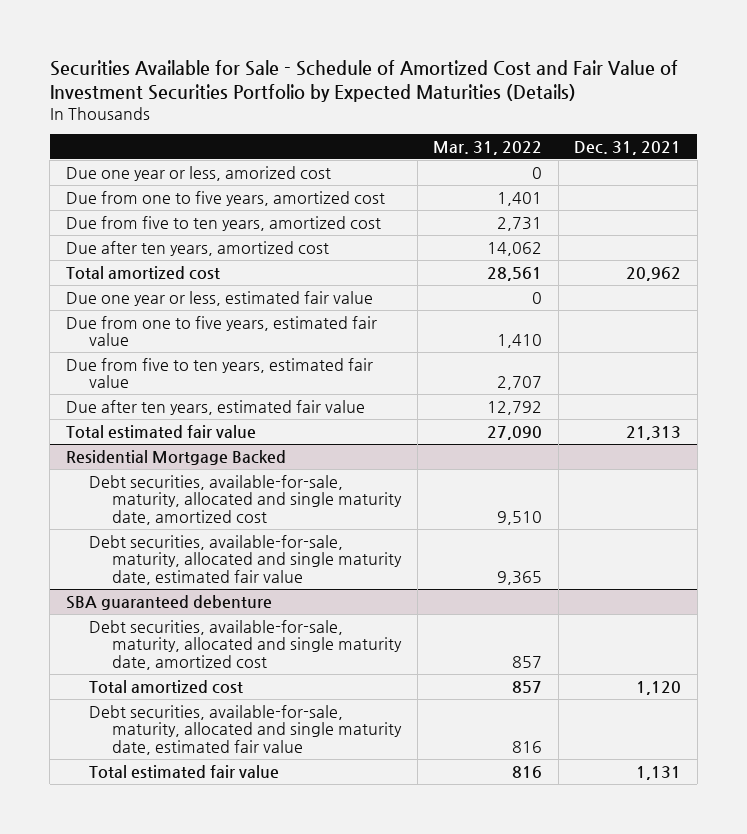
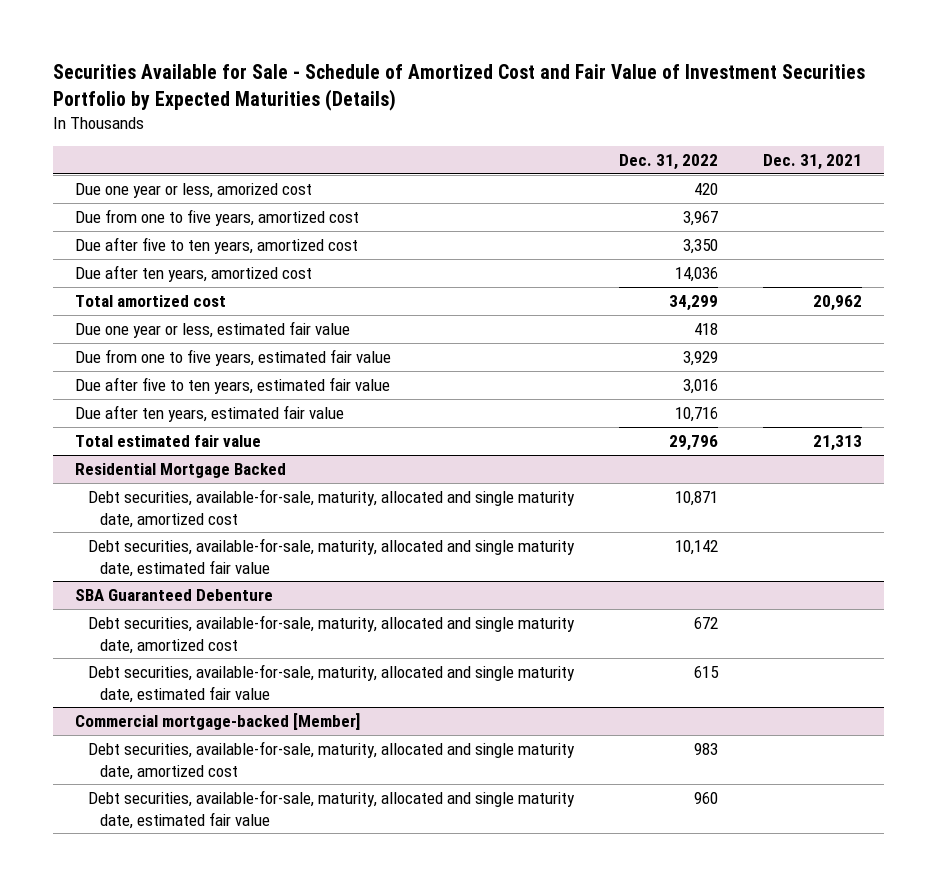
[433,140,543,155] Mar. 31, 2022 -> none
none -> [618,153,718,170] Dec. 31, 2022
[65,215,381,231] Due from five to ten years, amortized cost -> [75,237,359,255] Due after five to ten years, amortized cost
[65,357,373,389] Due from five to ten years, estimated fair value -> [75,377,391,395] Due after five to ten years, estimated fair value
[65,594,272,610] SBA guaranteed debenture -> [75,589,274,602] SBA Guaranteed Debenture
[89,679,244,694] Total amortized cost -> none
[89,764,280,778] Total estimated fair value -> none
none -> [75,713,361,731] Commercial mortgage-backed [Member]
none -> [87,741,575,780] Debt securities, available-for-sale, maturity, allocated and single maturity date, amortized cost
none -> [87,790,575,829] Debt securities, available-for-sale, maturity, allocated and single maturity date, estimated fair value

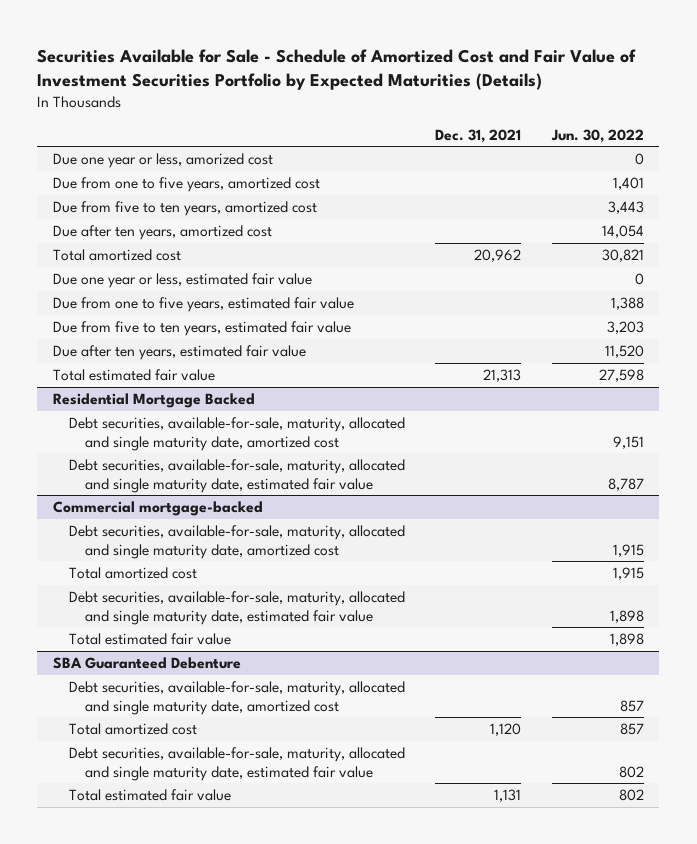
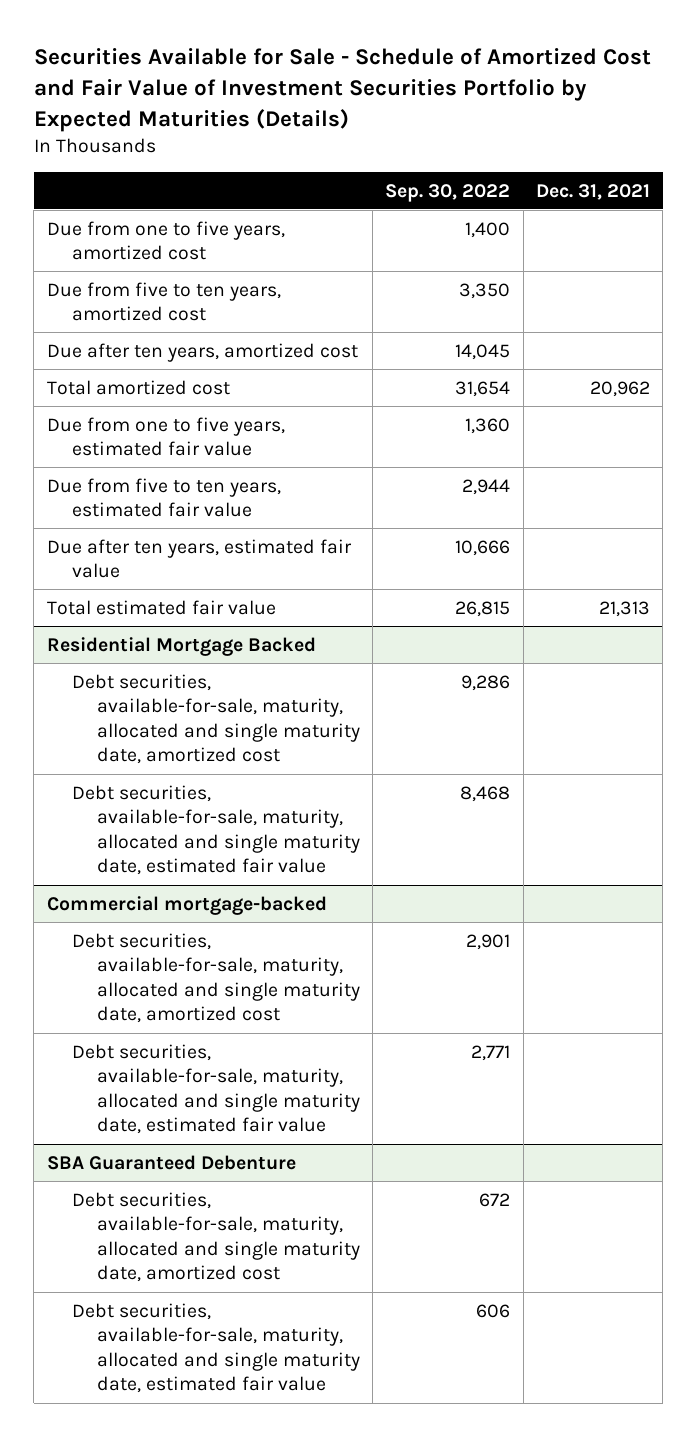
[550,128,644,143] Jun. 30, 2022 -> none
none -> [385,183,511,202] Sep. 30, 2022
[52,152,273,168] Due one year or less, amorized cost -> none
[52,272,312,288] Due one year or less, estimated fair value -> none
[68,566,197,579] Total amortized cost -> none
[68,632,231,645] Total estimated fair value -> none
[68,722,197,735] Total amortized cost -> none
[68,788,231,801] Total estimated fair value -> none

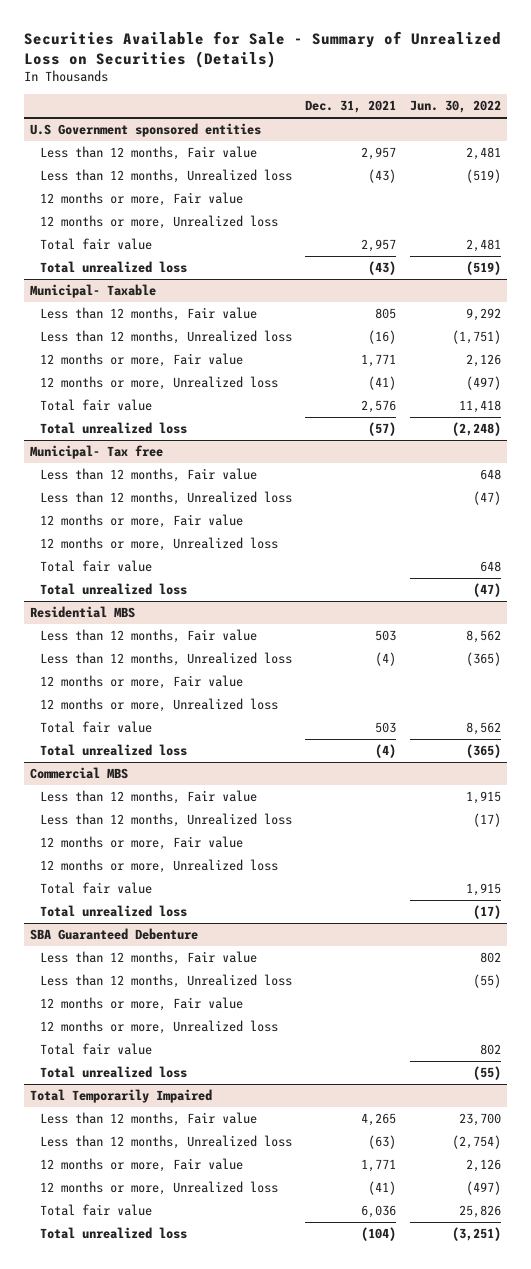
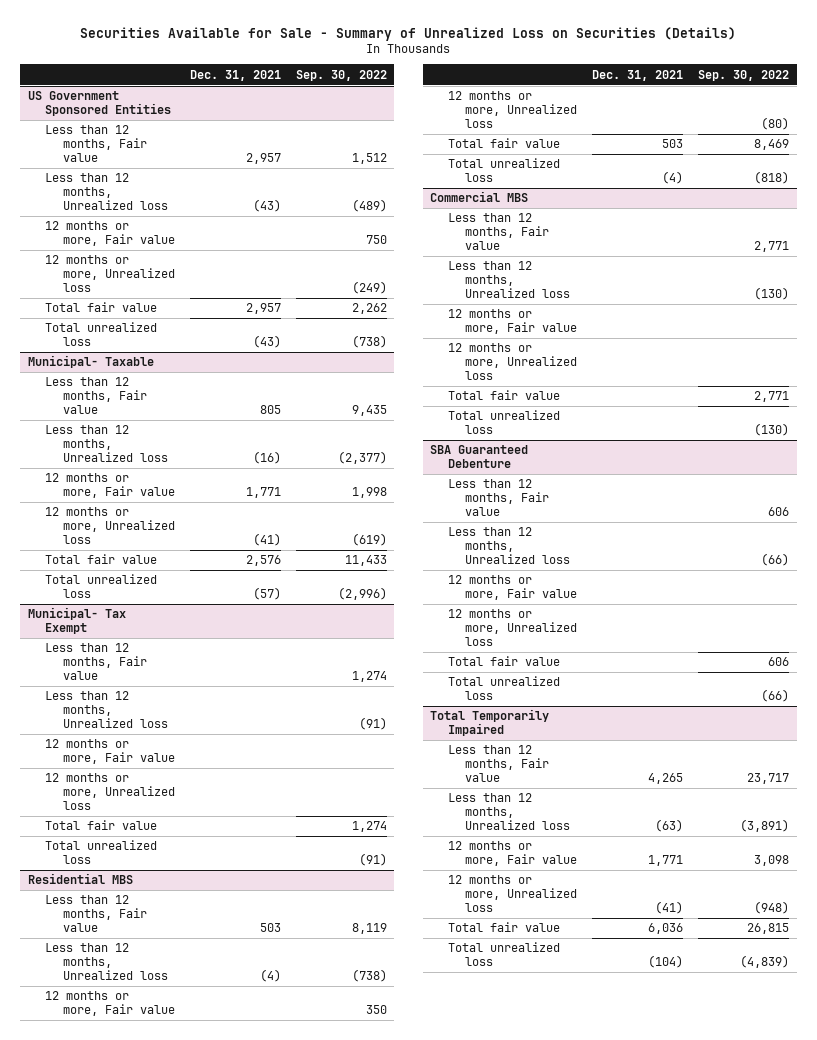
[409,100,501,114] Jun. 30, 2022 -> none
none -> [295,69,387,81] Sep. 30, 2022
[30,123,262,138] U.S Government sponsored entities -> [27,91,172,116] US Government Sponsored Entities
[30,445,164,460] Municipal- Tax free -> [27,607,126,634] Municipal- Tax Exempt

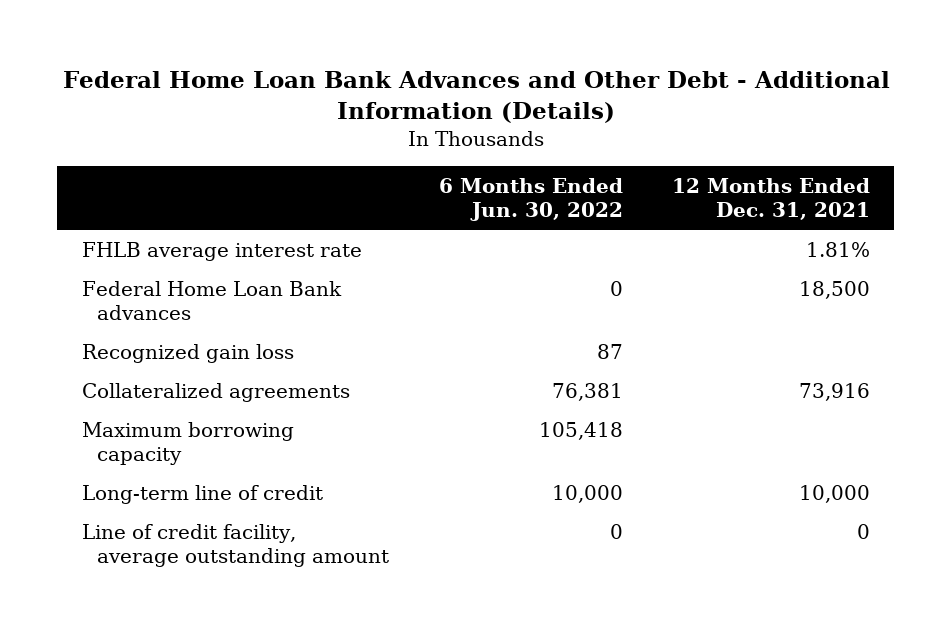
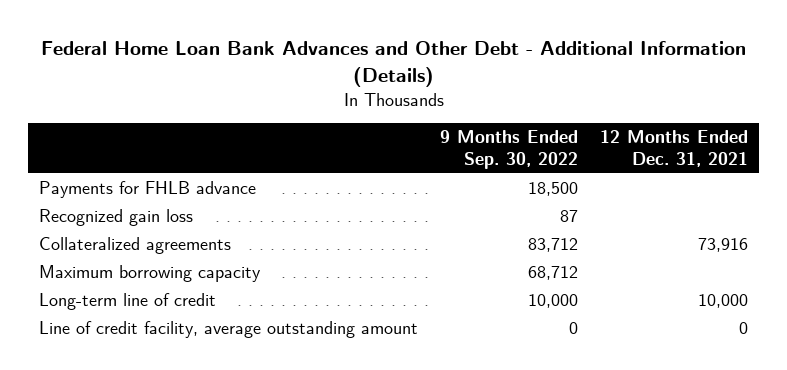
[438,177,623,221] 6 Months Ended Jun. 30, 2022 -> none
none -> [440,129,579,169] 9 Months Ended Sep. 30, 2022
[81,241,362,261] FHLB average interest rate -> none
[81,280,342,320] Federal Home Loan Bank advances -> none
none -> [39,180,257,198] Payments for FHLB advance

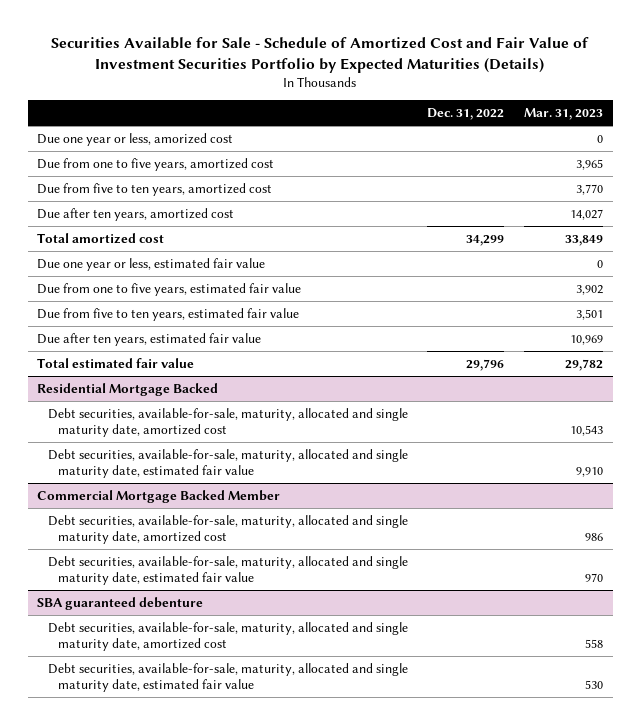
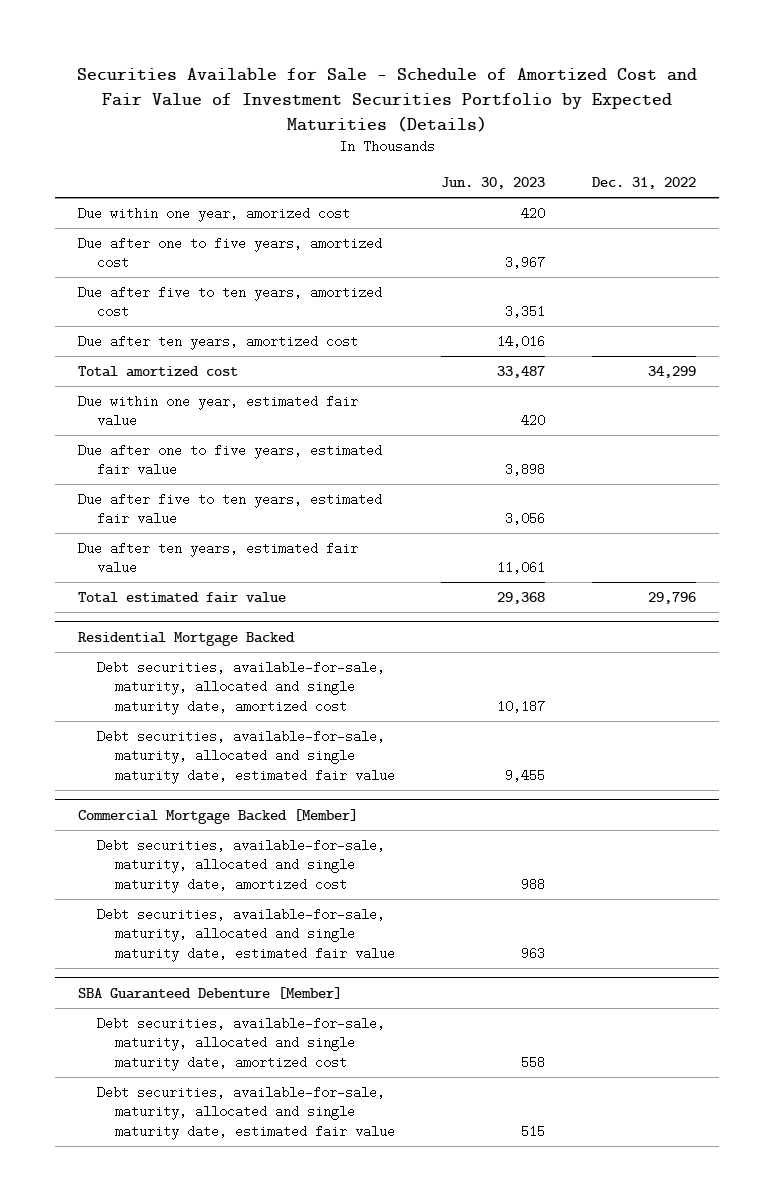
[524,108,604,121] Mar. 31, 2023 -> none
none -> [441,177,546,190] Jun. 30, 2023
[37,132,234,146] Due one year or less, amorized cost -> [78,206,351,222] Due within one year, amorized cost
[37,157,275,171] Due from one to five years, amortized cost -> [78,236,383,270] Due after one to five years, amortized cost
[37,182,273,196] Due from five to ten years, amortized cost -> [78,285,383,319] Due after five to ten years, amortized cost
[37,257,266,271] Due one year or less, estimated fair value -> [78,394,359,428] Due within one year, estimated fair value
[37,282,302,296] Due from one to five years, estimated fair value -> [78,443,383,477] Due after one to five years, estimated fair value
[37,307,300,321] Due from five to ten years, estimated fair value -> [78,492,383,526] Due after five to ten years, estimated fair value
[37,489,281,503] Commercial Mortgage Backed Member -> [78,808,359,824] Commercial Mortgage Backed [Member]
[37,596,204,610] SBA guaranteed debenture -> [78,986,343,999] SBA Guaranteed Debenture [Member]

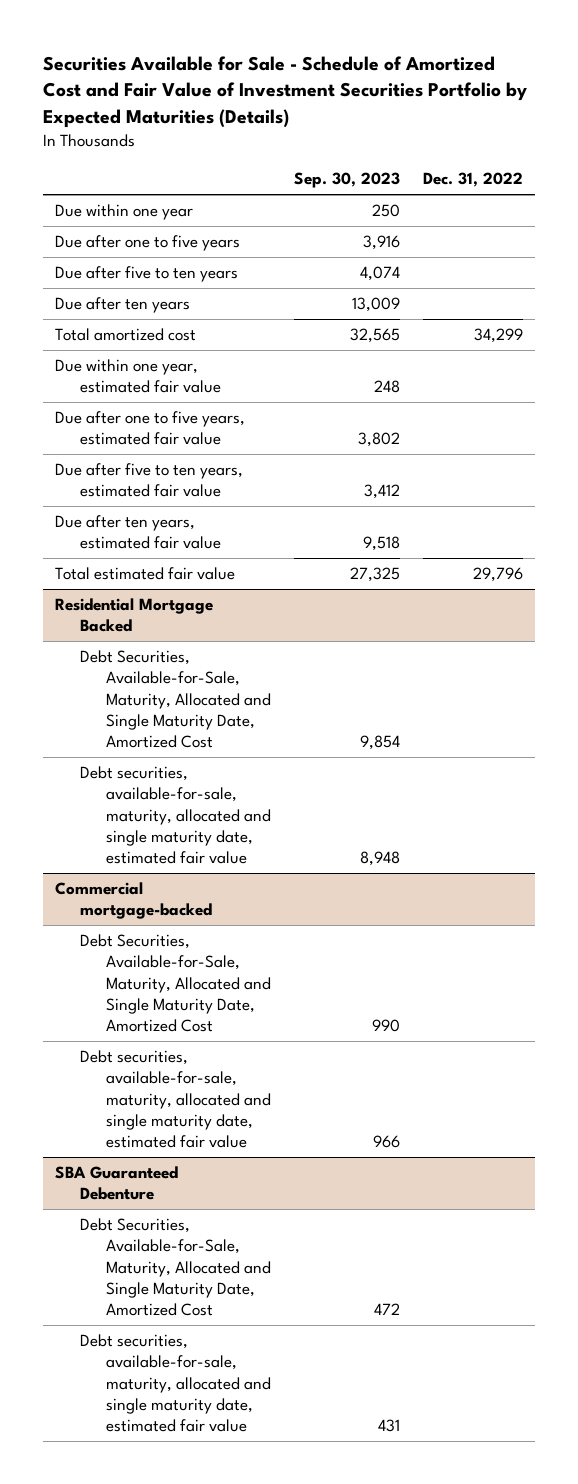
[441,177,546,190] Jun. 30, 2023 -> none
none -> [293,172,400,189] Sep. 30, 2023
[78,206,351,222] Due within one year, amorized cost -> [54,204,193,221] Due within one year
[78,236,383,270] Due after one to five years, amortized cost -> [54,235,240,252] Due after one to five years
[78,285,383,319] Due after five to ten years, amortized cost -> [54,266,238,283] Due after five to ten years
[78,334,359,350] Due after ten years, amortized cost -> [54,297,190,314] Due after ten years
[96,660,385,715] Debt securities, available-for-sale, maturity, allocated and single maturity date, amortized cost -> [80,650,271,749] Debt Securities, Available-for-Sale, Maturity, Allocated and Single Maturity Date, Amortized Cost
[78,808,359,824] Commercial Mortgage Backed [Member] -> [54,882,213,920] Commercial mortgage-backed
[96,838,385,893] Debt securities, available-for-sale, maturity, allocated and single maturity date, amortized cost -> [80,934,271,1033] Debt Securities, Available-for-Sale, Maturity, Allocated and Single Maturity Date, Amortized Cost
[78,986,343,999] SBA Guaranteed Debenture [Member] -> [54,1166,178,1201] SBA Guaranteed Debenture
[96,1016,385,1071] Debt securities, available-for-sale, maturity, allocated and single maturity date, amortized cost -> [80,1218,271,1317] Debt Securities, Available-for-Sale, Maturity, Allocated and Single Maturity Date, Amortized Cost

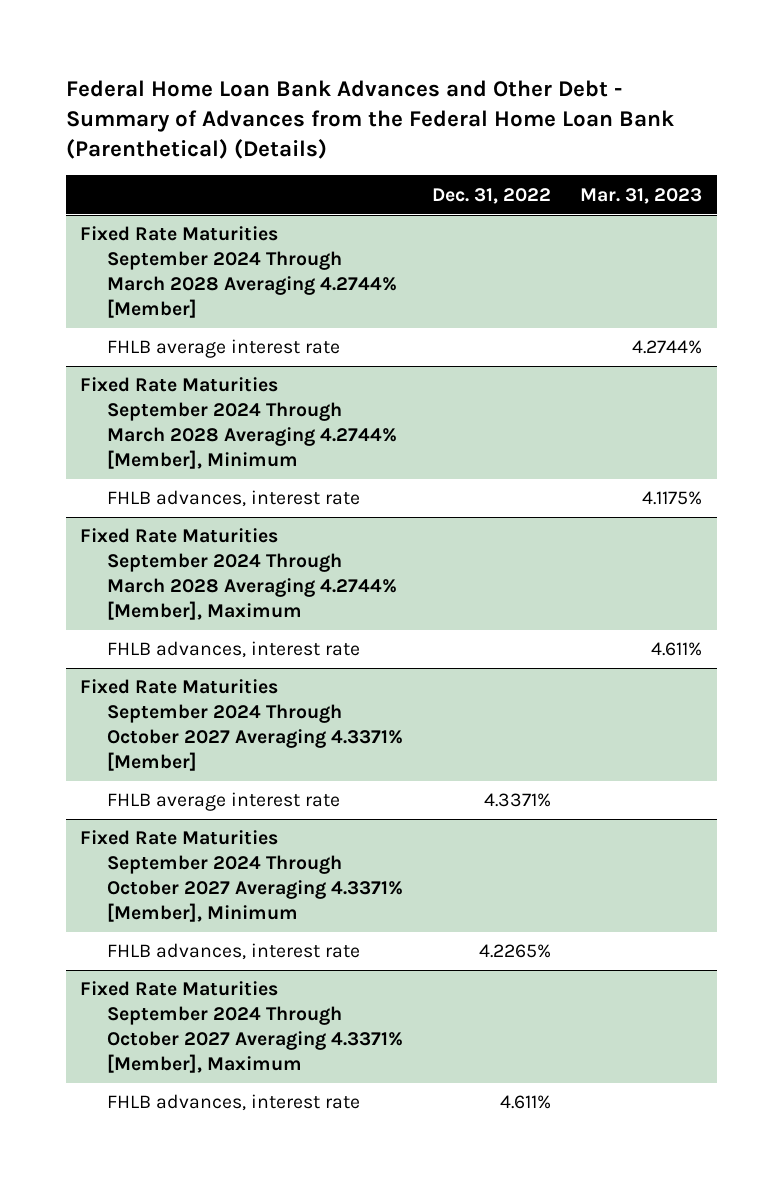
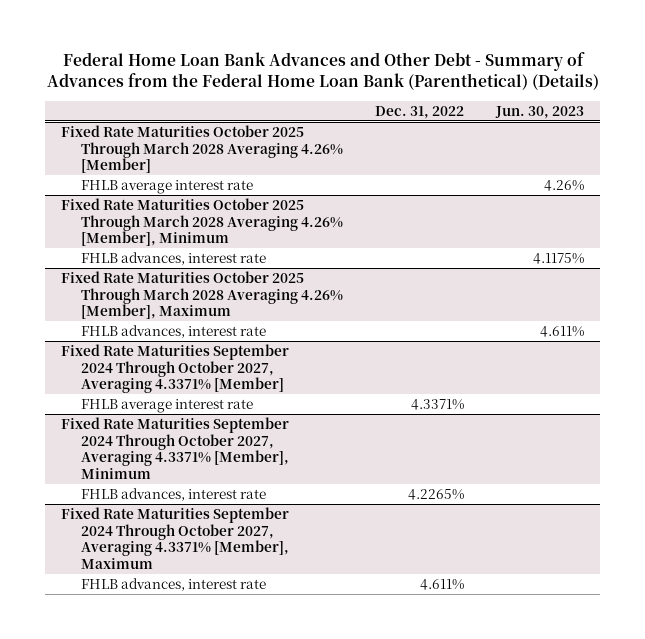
[580,187,703,204] Mar. 31, 2023 -> none
none -> [494,105,584,119] Jun. 30, 2023
[80,226,397,319] Fixed Rate Maturities September 2024 Through March 2028 Averaging 4.2744% [Member] -> none
[106,339,340,359] FHLB average interest rate -> none
none -> [61,125,344,174] Fixed Rate Maturities October 2025 Through March 2028 Averaging 4.26% [Member]
none -> [81,180,254,195] FHLB average interest rate
[80,377,397,470] Fixed Rate Maturities September 2024 Through March 2028 Averaging 4.2744% [Member], Minimum -> [61,198,344,247] Fixed Rate Maturities October 2025 Through March 2028 Averaging 4.26% [Member], Minimum
[80,528,397,621] Fixed Rate Maturities September 2024 Through March 2028 Averaging 4.2744% [Member], Maximum -> [61,271,344,320] Fixed Rate Maturities October 2025 Through March 2028 Averaging 4.26% [Member], Maximum
[80,679,403,772] Fixed Rate Maturities September 2024 Through October 2027 Averaging 4.3371% [Member] -> [61,344,290,394] Fixed Rate Maturities September 2024 Through October 2027, Averaging 4.3371% [Member]
[80,830,403,923] Fixed Rate Maturities September 2024 Through October 2027 Averaging 4.3371% [Member], Minimum -> [61,417,290,479] Fixed Rate Maturities September 2024 Through October 2027, Averaging 4.3371% [Member], Minimum
[80,981,403,1074] Fixed Rate Maturities September 2024 Through October 2027 Averaging 4.3371% [Member], Maximum -> [61,507,290,569] Fixed Rate Maturities September 2024 Through October 2027, Averaging 4.3371% [Member], Maximum

